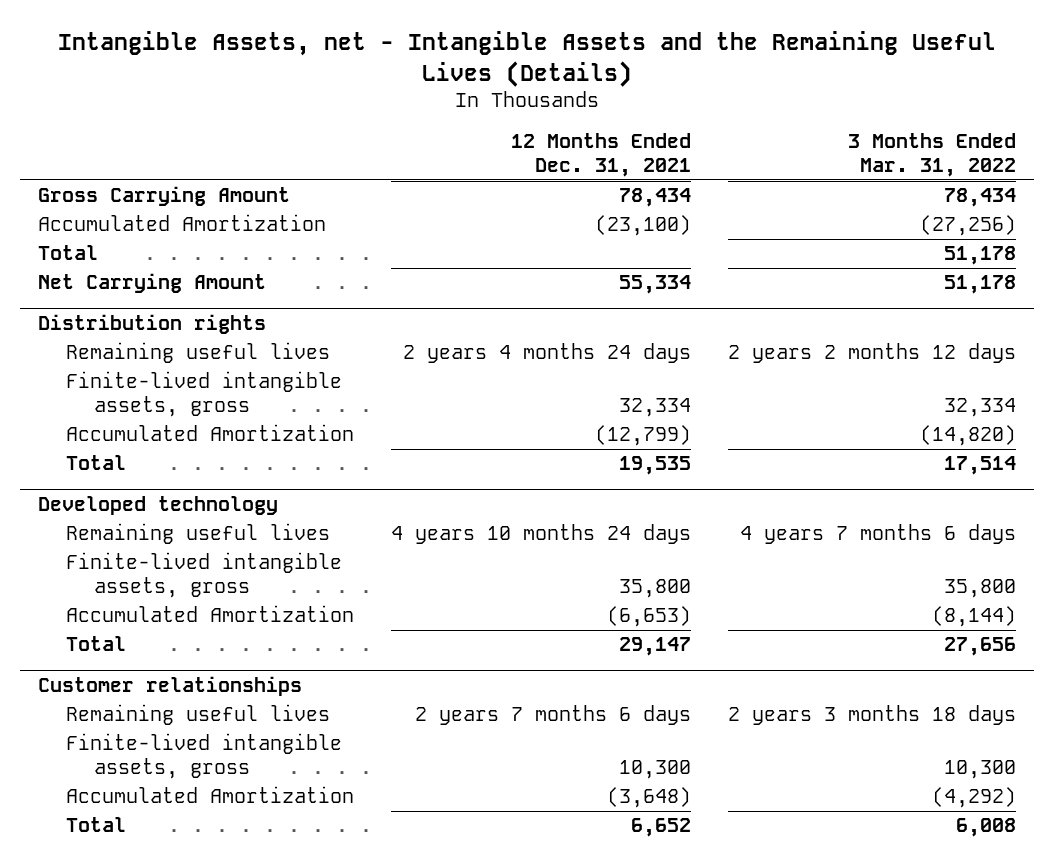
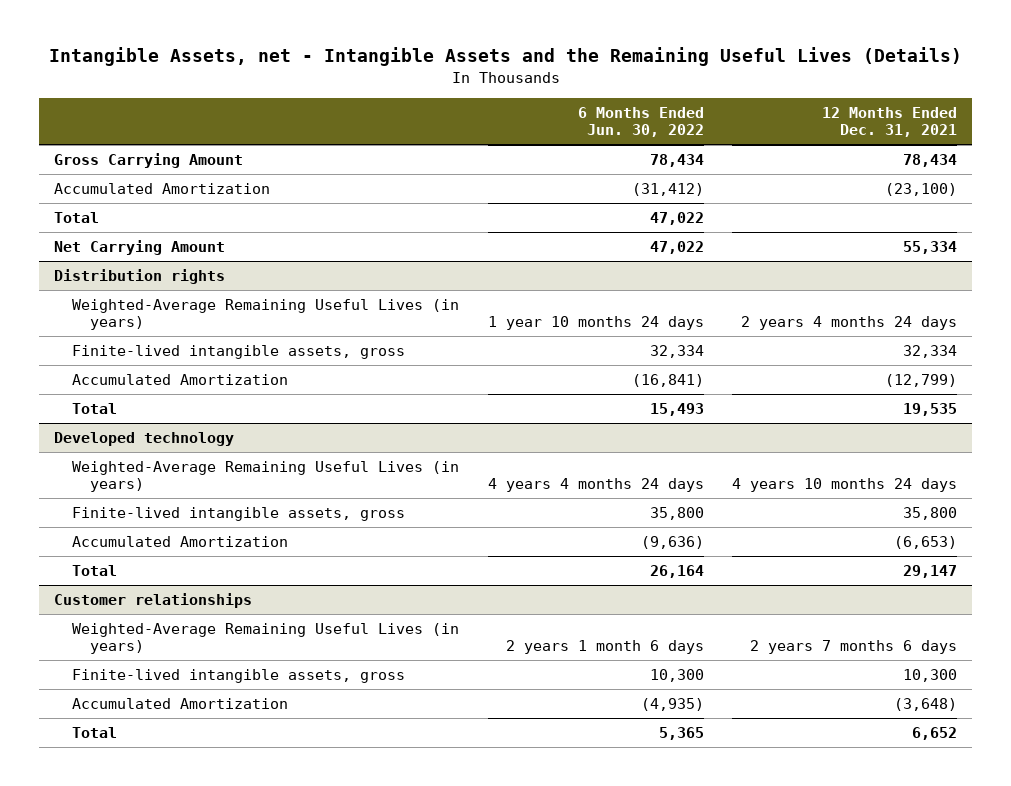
[847,133,1016,177] 3 Months Ended Mar. 31, 2022 -> none
none -> [577,106,704,138] 6 Months Ended Jun. 30, 2022
[65,342,330,364] Remaining useful lives -> [71,298,459,331] Weighted-Average Remaining Useful Lives (in years)
[65,523,330,545] Remaining useful lives -> [71,460,459,493] Weighted-Average Remaining Useful Lives (in years)
[65,704,330,726] Remaining useful lives -> [71,622,459,655] Weighted-Average Remaining Useful Lives (in years)

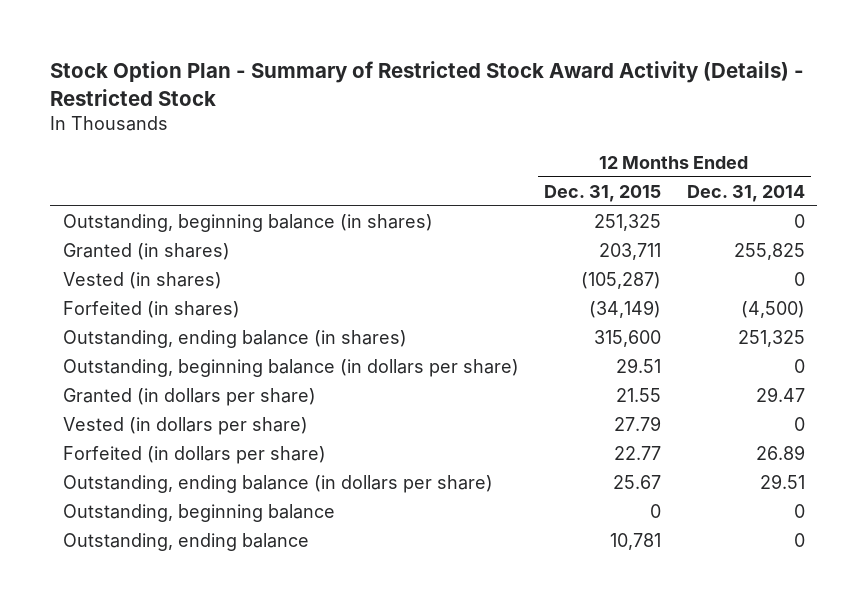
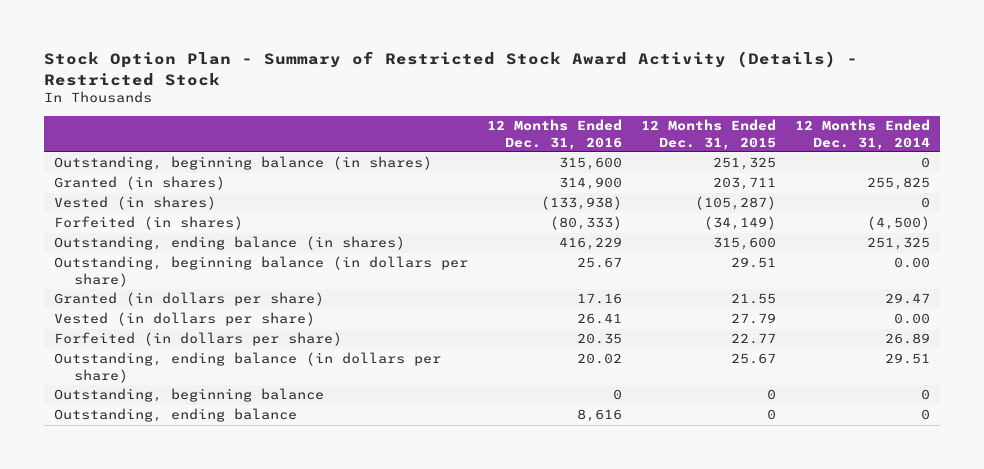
none -> [486,119,622,150] 12 Months Ended Dec. 31, 2016
[793,359,805,374] 0 -> [893,257,930,269] 0.00
[793,417,805,432] 0 -> [893,313,930,325] 0.00
[610,533,662,551] 10,781 -> [766,409,776,421] 0

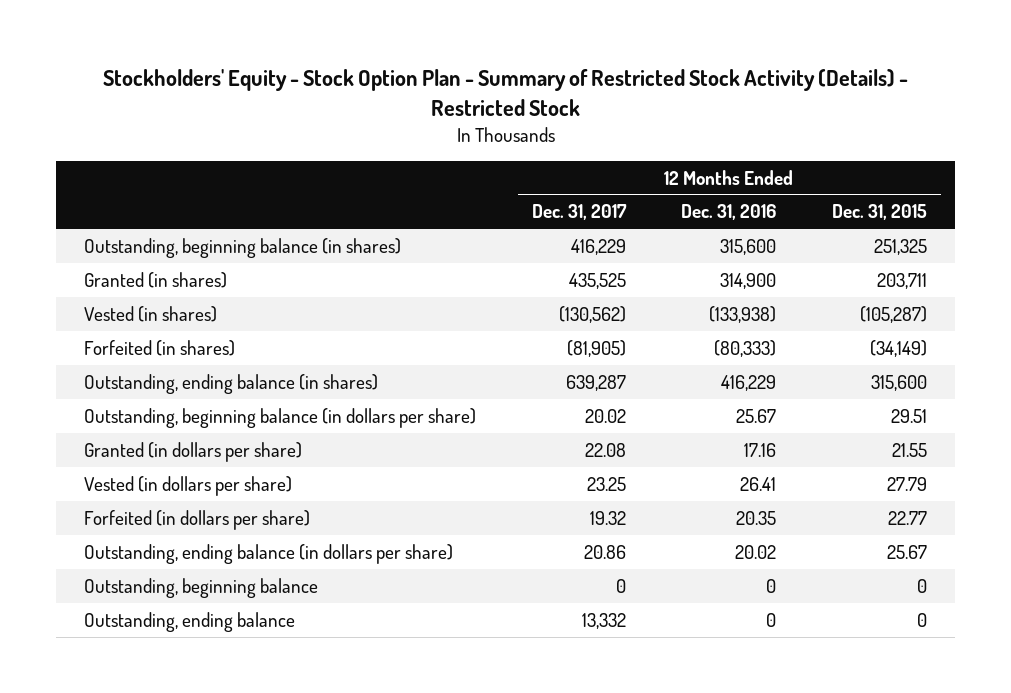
[44,51,859,86] Stock Option Plan - Summary of Restricted Stock Award Activity (Details) - Restricted Stock -> [102,69,908,116] Stockholders' Equity - Stock Option Plan - Summary of Restricted Stock Activity (Details) - Restricted Stock
[794,119,930,150] 12 Months Ended Dec. 31, 2014 -> none
none -> [531,204,627,221] Dec. 31, 2017
[576,409,622,423] 8,616 -> [766,612,777,627] 0

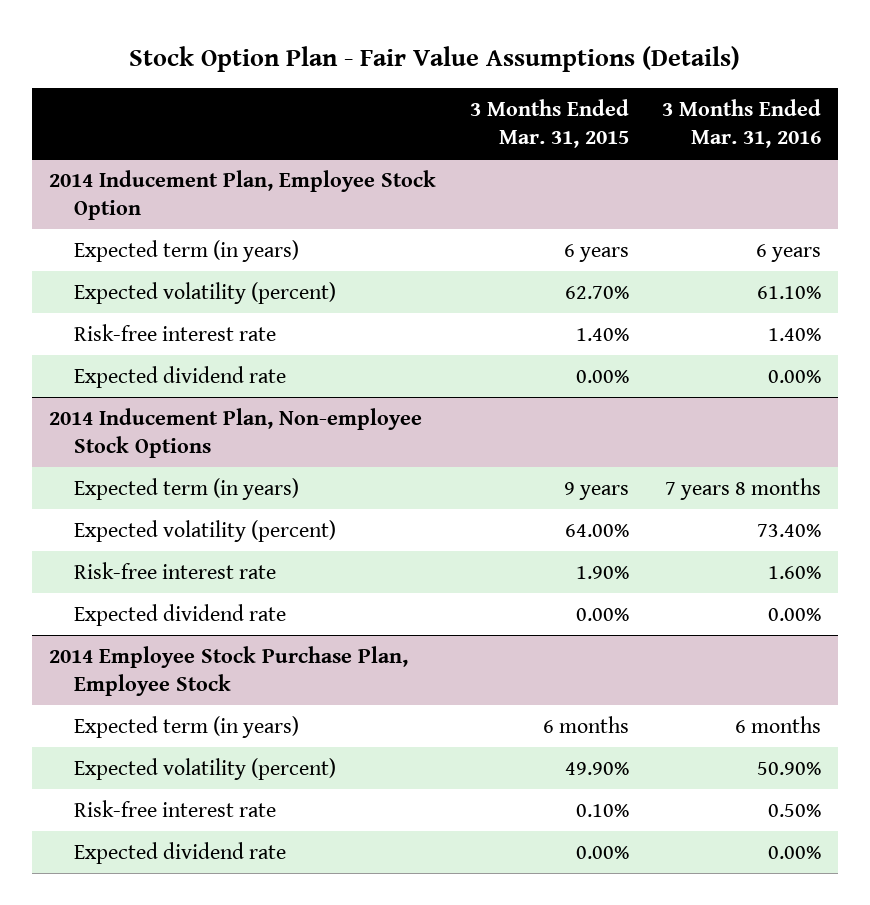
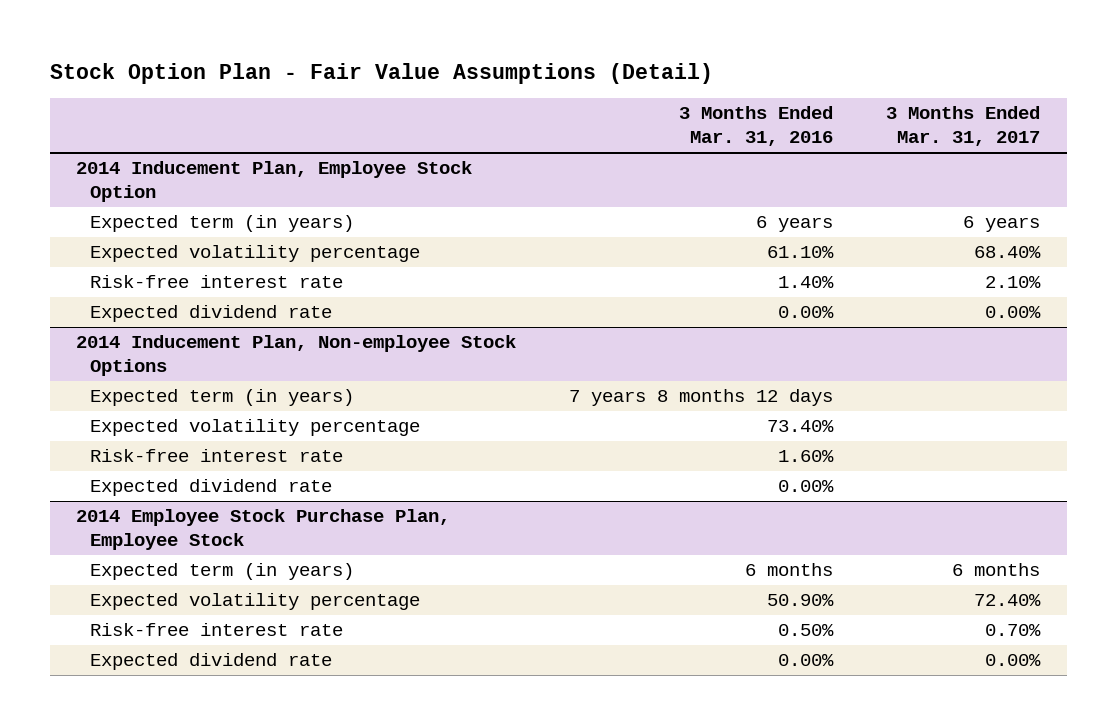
[129,46,741,73] Stock Option Plan - Fair Value Assumptions (Details) -> [49,62,713,84] Stock Option Plan - Fair Value Assumptions (Detail)
[469,98,629,149] 3 Months Ended Mar. 31, 2015 -> none
none -> [886,106,1041,147] 3 Months Ended Mar. 31, 2017
[74,281,337,304] Expected volatility (percent) -> [90,245,421,263] Expected volatility percentage
[665,477,822,500] 7 years 8 months -> [569,389,834,407] 7 years 8 months 12 days
[74,519,337,542] Expected volatility (percent) -> [90,419,421,437] Expected volatility percentage
[74,757,337,780] Expected volatility (percent) -> [90,593,421,611] Expected volatility percentage

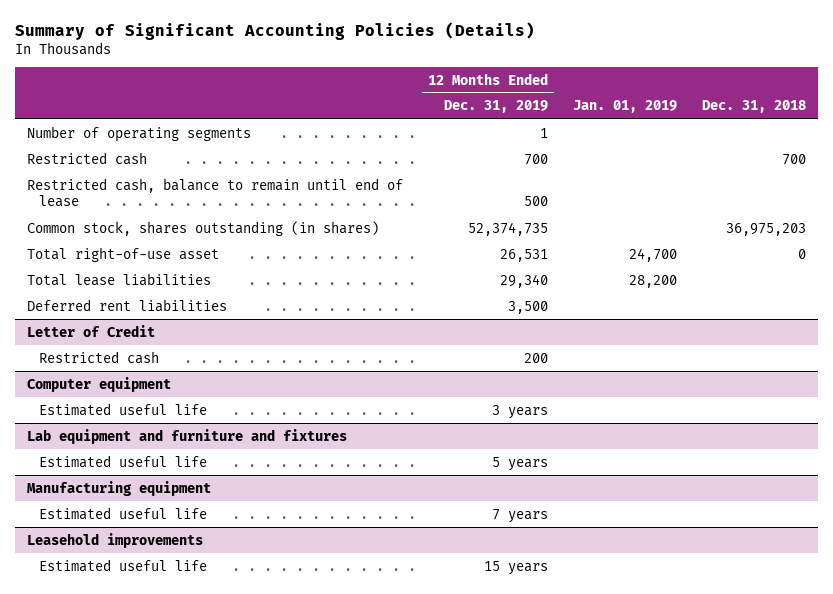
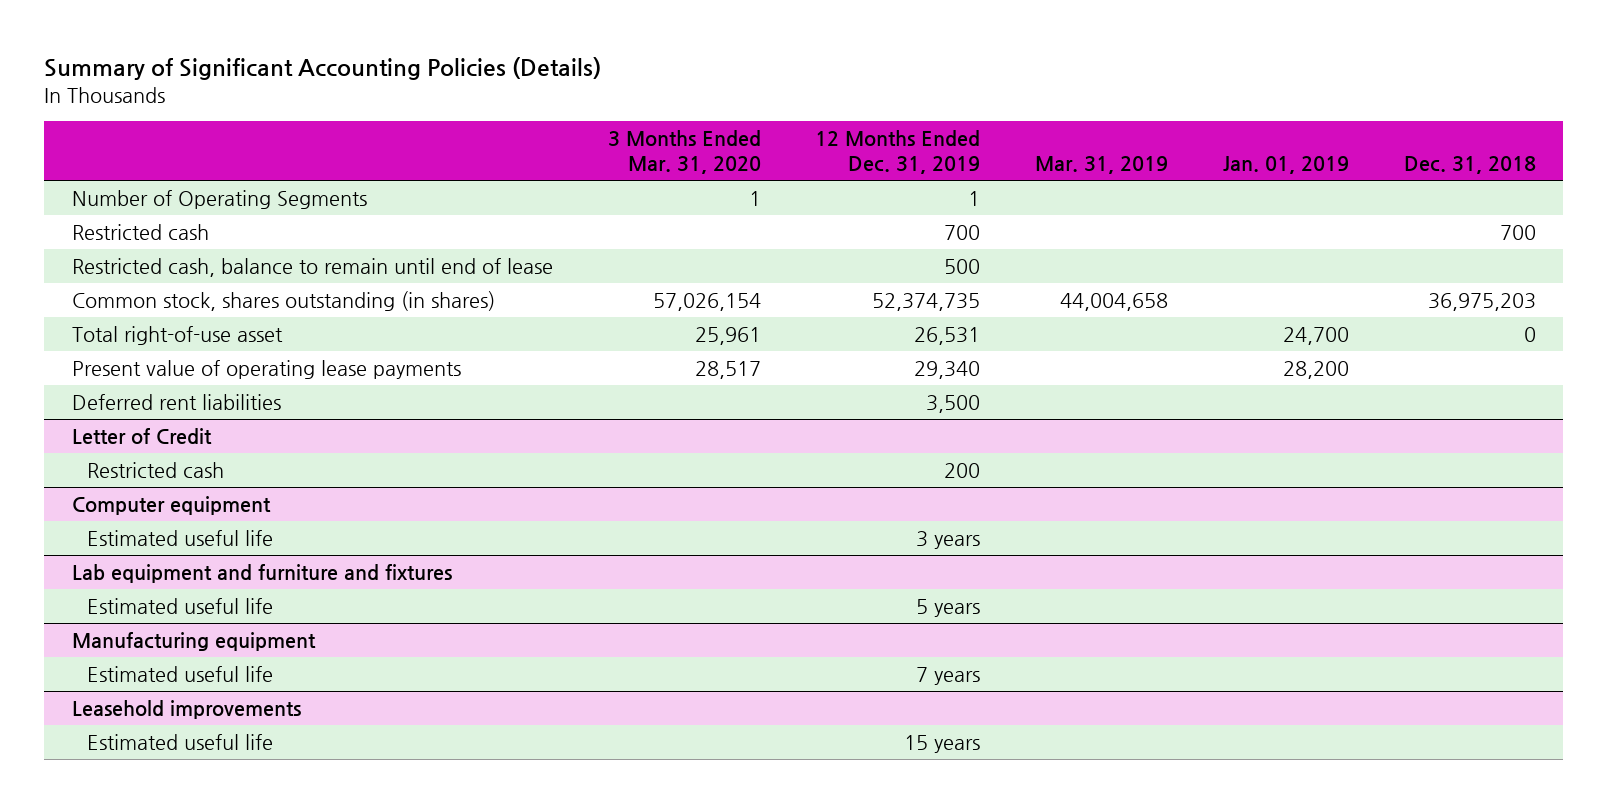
none -> [607,130,761,175] 3 Months Ended Mar. 31, 2020
none -> [1035,156,1169,175] Mar. 31, 2019
[27,125,252,142] Number of operating segments -> [71,189,367,209] Number of Operating Segments
[27,272,212,286] Total lease liabilities -> [71,359,461,379] Present value of operating lease payments

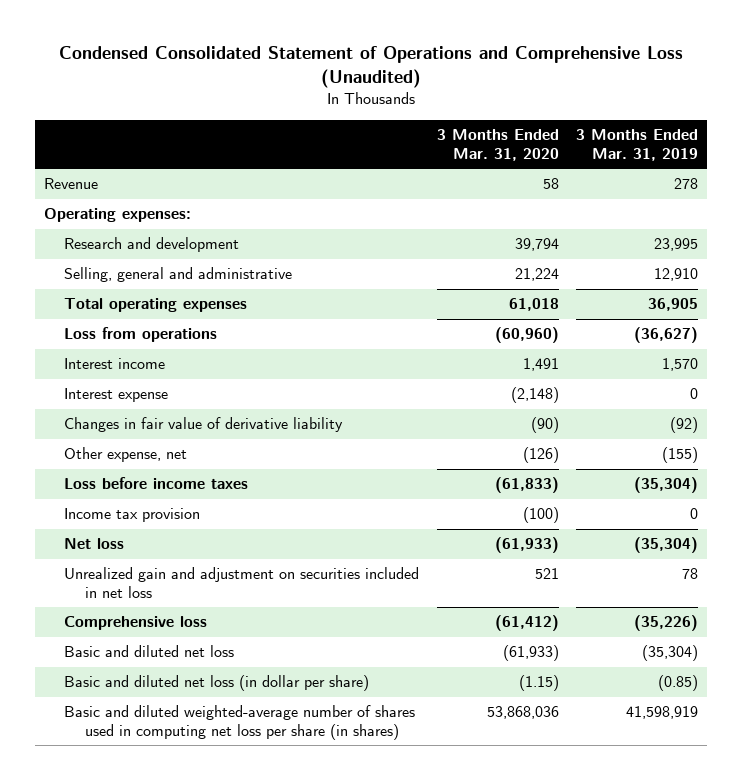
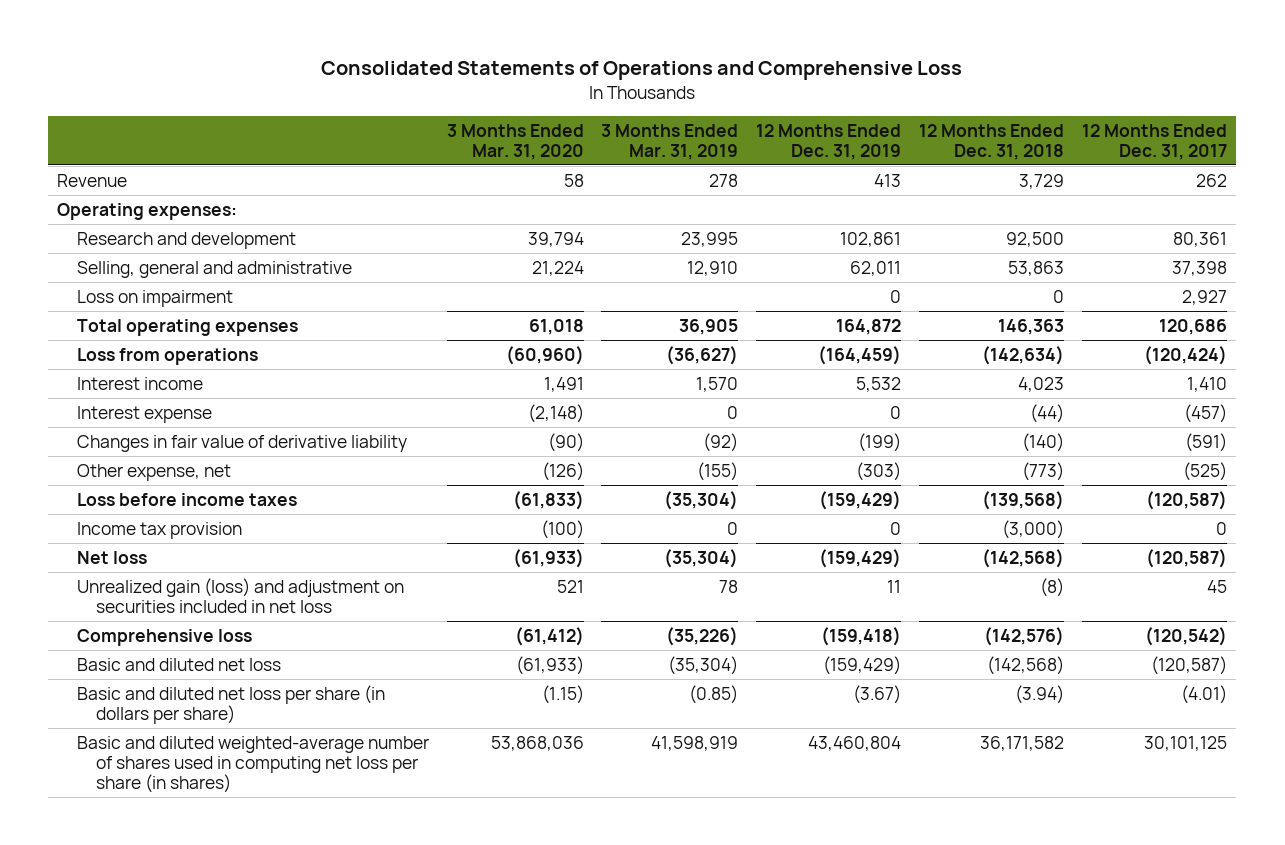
[59,46,684,89] Condensed Consolidated Statement of Operations and Comprehensive Loss (Unaudited) -> [321,61,963,81] Consolidated Statements of Operations and Comprehensive Loss
none -> [756,123,902,160] 12 Months Ended Dec. 31, 2019
none -> [919,123,1065,160] 12 Months Ended Dec. 31, 2018
none -> [1082,123,1228,160] 12 Months Ended Dec. 31, 2017
none -> [76,289,233,307] Loss on impairment
[64,567,420,598] Unrealized gain and adjustment on securities included in net loss -> [76,577,404,613] Unrealized gain (loss) and adjustment on securities included in net loss
[64,675,370,692] Basic and diluted net loss (in dollar per share) -> [76,684,385,724] Basic and diluted net loss per share (in dollars per share)

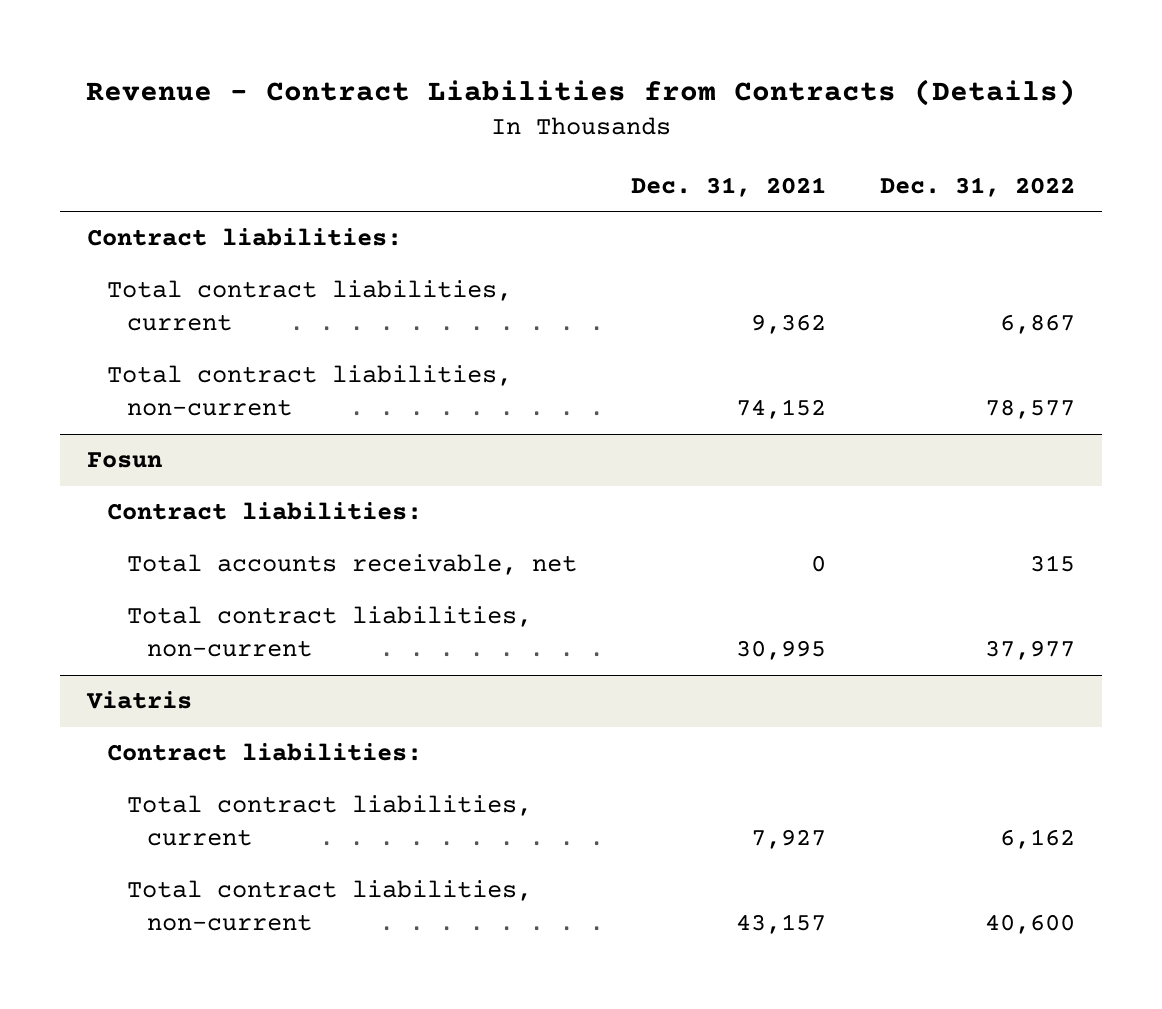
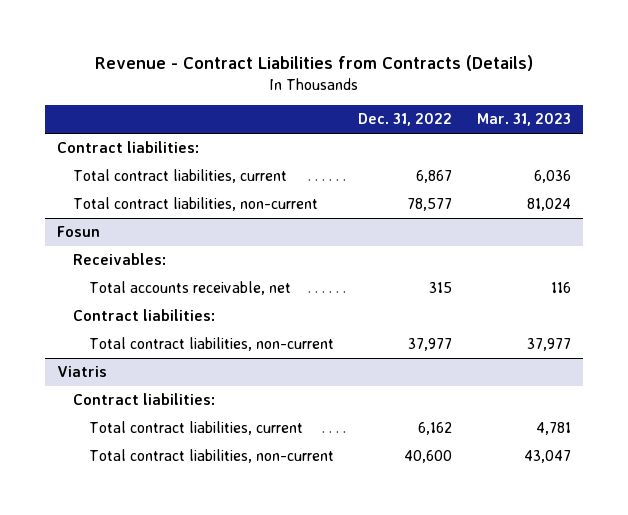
[630,176,826,197] Dec. 31, 2021 -> none
none -> [476,113,571,127] Mar. 31, 2023
none -> [73,253,167,266] Receivables:
[107,502,423,521] Contract liabilities: -> [73,309,216,322] Contract liabilities:

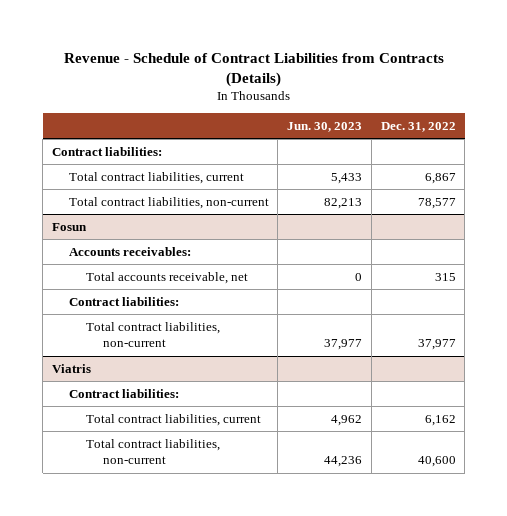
[95,55,534,72] Revenue - Contract Liabilities from Contracts (Details) -> [63,52,444,87] Revenue - Schedule of Contract Liabilities from Contracts (Details)
[476,113,571,127] Mar. 31, 2023 -> none
none -> [287,121,363,132] Jun. 30, 2023
[73,253,167,266] Receivables: -> [68,246,191,256] Accounts receivables:

